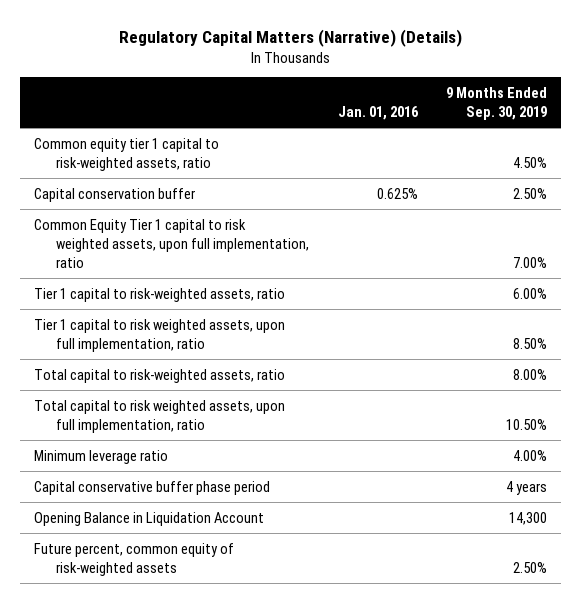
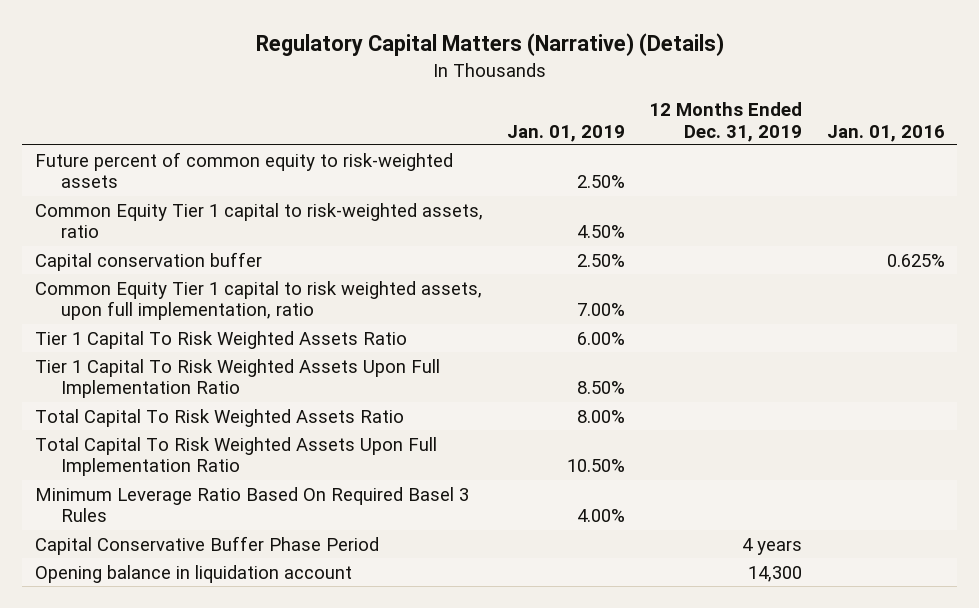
[445,86,547,120] 9 Months Ended Sep. 30, 2019 -> none
none -> [506,124,625,142] Jan. 01, 2019
none -> [649,101,803,142] 12 Months Ended Dec. 31, 2019
none -> [34,151,453,189] Future percent of common equity to risk-weighted assets
[34,137,220,171] Common equity tier 1 capital to risk-weighted assets, ratio -> [34,202,483,239] Common Equity Tier 1 capital to risk-weighted assets, ratio
[34,542,235,576] Future percent, common equity of risk-weighted assets -> none
[34,287,286,302] Tier 1 capital to risk-weighted assets, ratio -> [34,330,407,349] Tier 1 Capital To Risk Weighted Assets Ratio
[34,318,286,352] Tier 1 capital to risk weighted assets, upon full implementation, ratio -> [34,358,440,399] Tier 1 Capital To Risk Weighted Assets Upon Full Implementation Ratio
[34,368,286,383] Total capital to risk-weighted assets, ratio -> [34,408,404,427] Total Capital To Risk Weighted Assets Ratio
[34,399,286,433] Total capital to risk weighted assets, upon full implementation, ratio -> [34,436,437,477] Total Capital To Risk Weighted Assets Upon Full Implementation Ratio
[34,449,169,464] Minimum leverage ratio -> [34,486,469,523] Minimum Leverage Ratio Based On Required Basel 3 Rules
[34,480,271,495] Capital conservative buffer phase period -> [34,535,379,555] Capital Conservative Buffer Phase Period
[34,511,265,526] Opening Balance in Liquidation Account -> [34,564,352,583] Opening balance in liquidation account

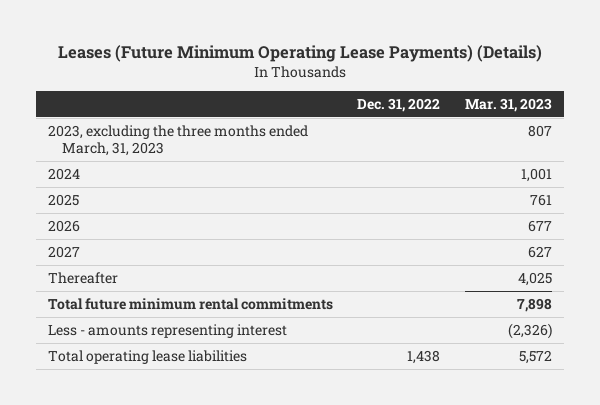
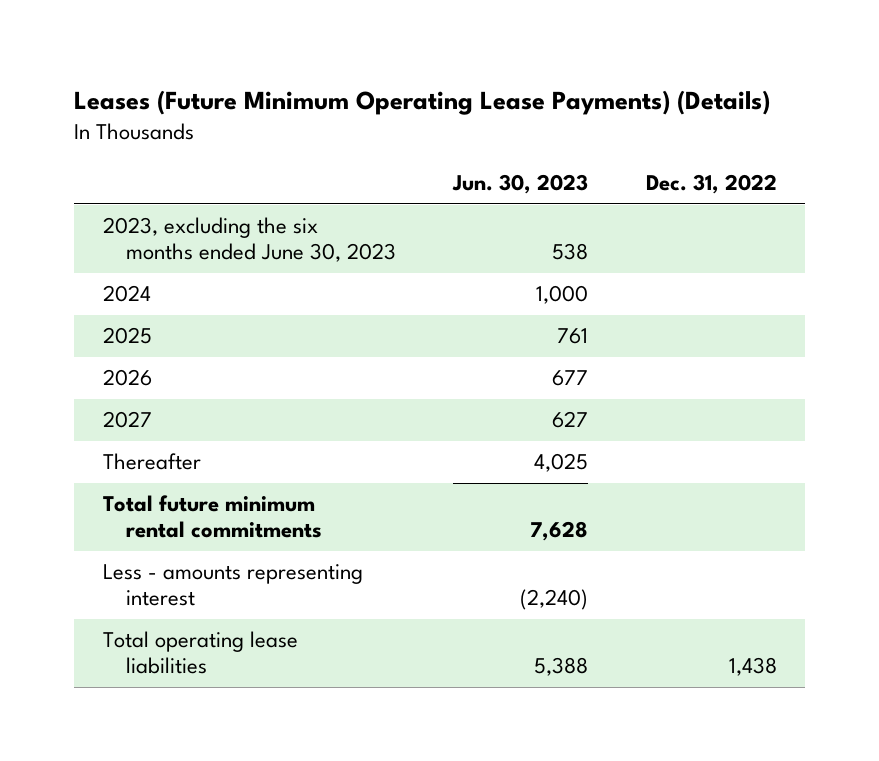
[464,98,552,113] Mar. 31, 2023 -> none
none -> [452,174,589,195] Jun. 30, 2023
[47,124,308,157] 2023, excluding the three months ended March, 31, 2023 -> [102,217,396,263] 2023, excluding the six months ended June 30, 2023

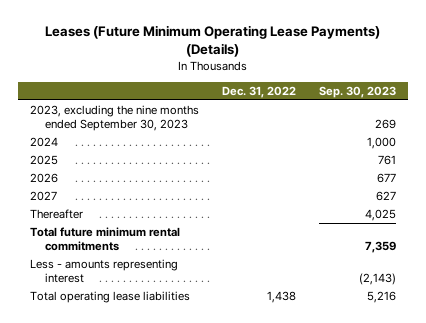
[452,174,589,195] Jun. 30, 2023 -> none
none -> [319,85,397,98] Sep. 30, 2023
[102,217,396,263] 2023, excluding the six months ended June 30, 2023 -> [29,105,199,131] 2023, excluding the nine months ended September 30, 2023

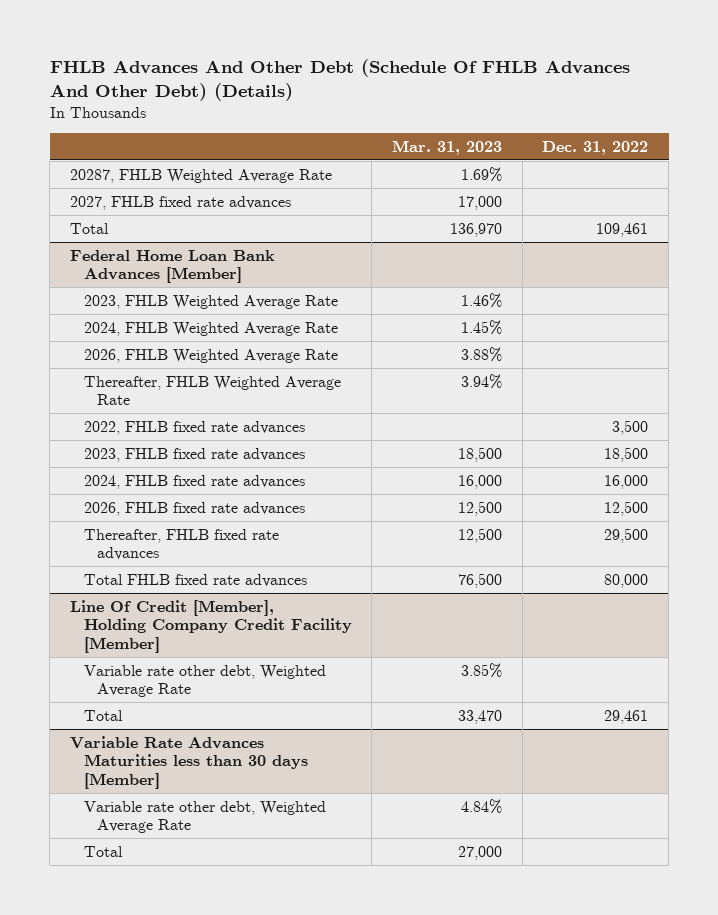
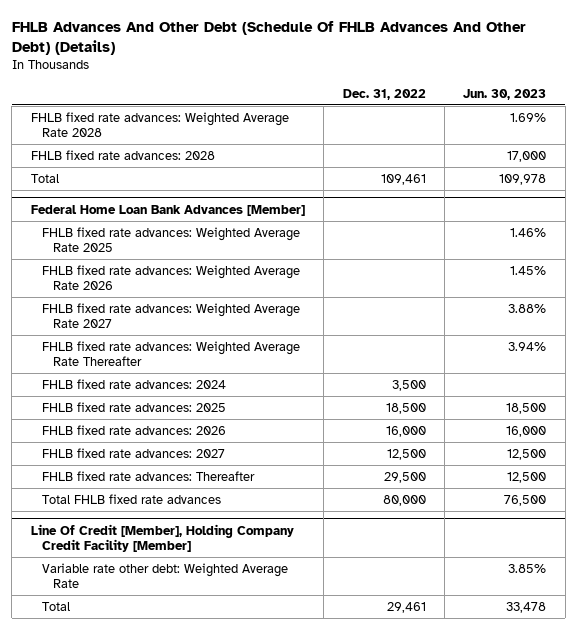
[391,139,502,155] Mar. 31, 2023 -> none
none -> [463,88,547,100] Jun. 30, 2023
[69,168,332,183] 20287, FHLB Weighted Average Rate -> [30,111,289,138] FHLB fixed rate advances: Weighted Average Rate 2028
[69,195,291,210] 2027, FHLB fixed rate advances -> [30,149,215,160] FHLB fixed rate advances: 2028
[83,294,338,309] 2023, FHLB Weighted Average Rate -> [41,226,300,253] FHLB fixed rate advances: Weighted Average Rate 2025
[83,321,338,336] 2024, FHLB Weighted Average Rate -> [41,264,300,291] FHLB fixed rate advances: Weighted Average Rate 2026
[83,348,338,363] 2026, FHLB Weighted Average Rate -> [41,302,300,329] FHLB fixed rate advances: Weighted Average Rate 2027
[83,375,341,406] Thereafter, FHLB Weighted Average Rate -> [41,340,300,367] FHLB fixed rate advances: Weighted Average Rate Thereafter
[83,420,305,435] 2022, FHLB fixed rate advances -> [41,378,226,389] FHLB fixed rate advances: 2024
[83,447,305,462] 2023, FHLB fixed rate advances -> [41,401,226,412] FHLB fixed rate advances: 2025
[83,474,305,489] 2024, FHLB fixed rate advances -> [41,424,226,435] FHLB fixed rate advances: 2026
[83,501,305,516] 2026, FHLB fixed rate advances -> [41,447,225,458] FHLB fixed rate advances: 2027
[83,528,279,561] Thereafter, FHLB fixed rate advances -> [41,470,255,481] FHLB fixed rate advances: Thereafter
[83,664,326,698] Variable rate other debt, Weighted Average Rate -> [41,562,288,589] Variable rate other debt: Weighted Average Rate
[69,735,308,790] Variable Rate Advances Maturities less than 30 days [Member] -> none
[83,800,326,834] Variable rate other debt, Weighted Average Rate -> none
[83,845,123,857] Total -> none

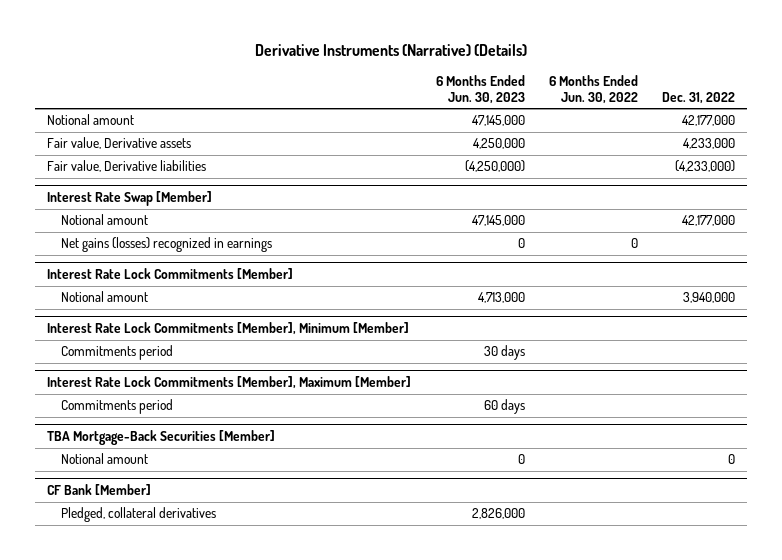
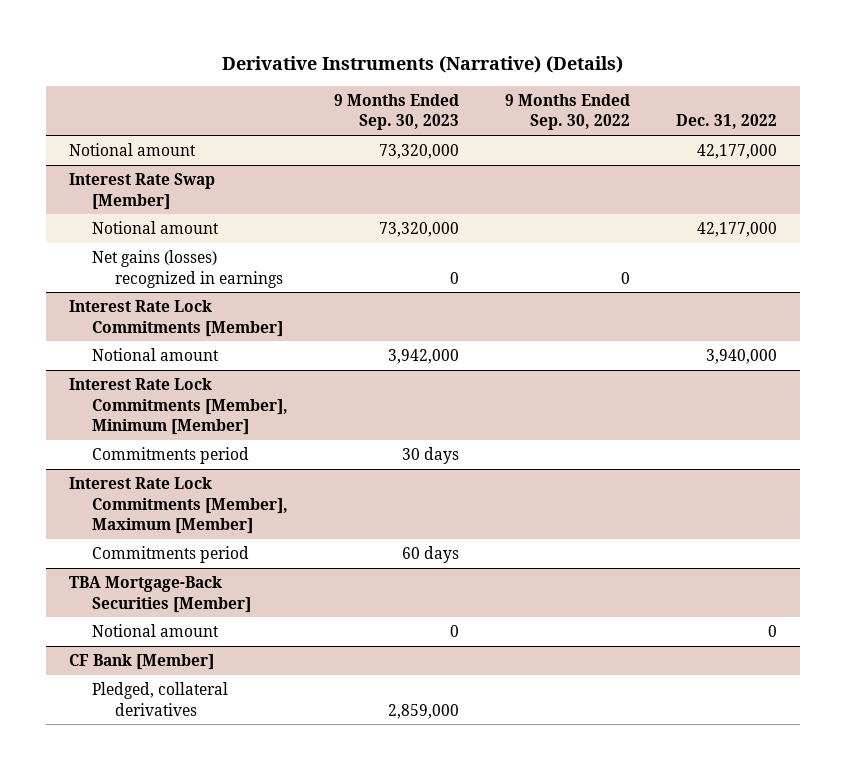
[435,75,525,105] 6 Months Ended Jun. 30, 2023 -> none
[548,75,638,105] 6 Months Ended Jun. 30, 2022 -> none
none -> [333,93,459,131] 9 Months Ended Sep. 30, 2023
none -> [504,93,630,131] 9 Months Ended Sep. 30, 2022
[47,137,192,150] Fair value, Derivative assets -> none
[47,160,207,173] Fair value, Derivative liabilities -> none

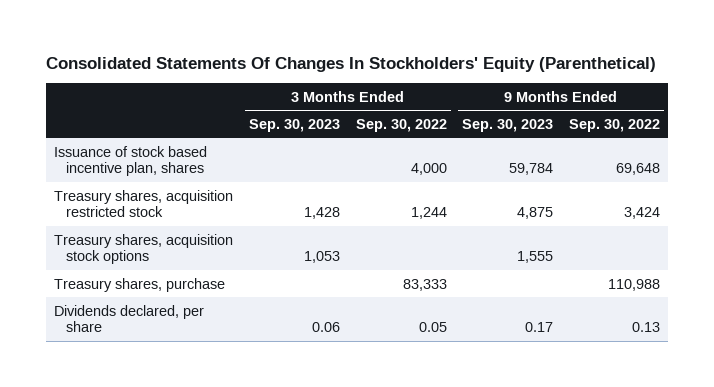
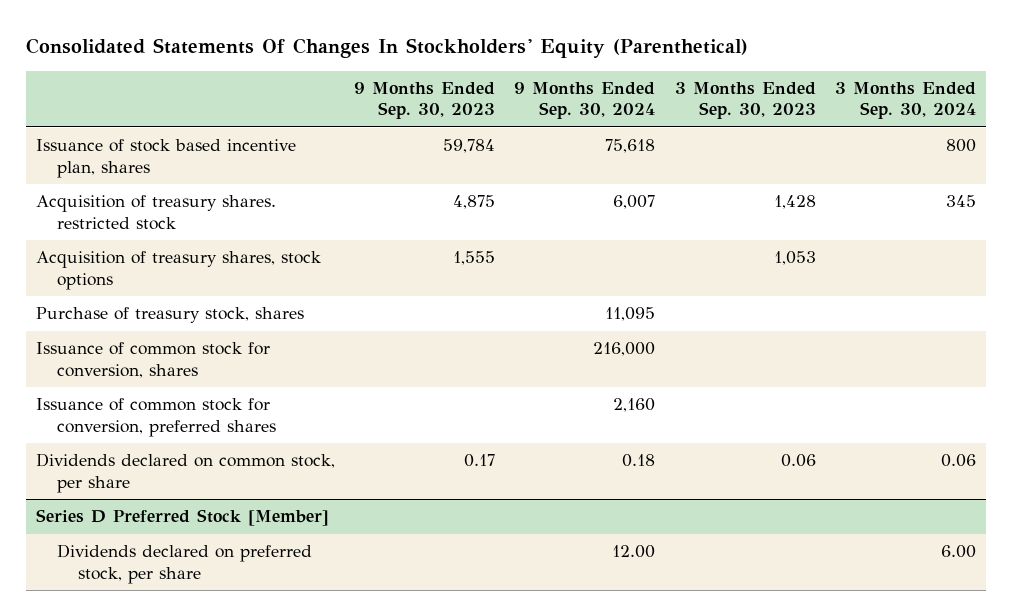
[355,118,447,132] Sep. 30, 2022 -> none
[569,118,661,132] Sep. 30, 2022 -> none
none -> [514,82,656,120] 9 Months Ended Sep. 30, 2024
none -> [835,82,977,120] 3 Months Ended Sep. 30, 2024
[53,189,233,218] Treasury shares, acquisition restricted stock -> [35,195,276,230] Acquisition of treasury shares. restricted stock
[53,233,233,265] Treasury shares, acquisition stock options -> [35,251,321,290] Acquisition of treasury shares, stock options
[53,277,225,292] Treasury shares, purchase -> [35,307,304,324] Purchase of treasury stock, shares
none -> [35,342,270,378] Issuance of common stock for conversion, shares
none -> [35,398,276,437] Issuance of common stock for conversion, preferred shares
[53,304,204,333] Dividends declared, per share -> [35,453,335,493] Dividends declared on common stock, per share
none -> [35,509,329,527] Series D Preferred Stock [Member]
none -> [56,544,312,584] Dividends declared on preferred stock, per share

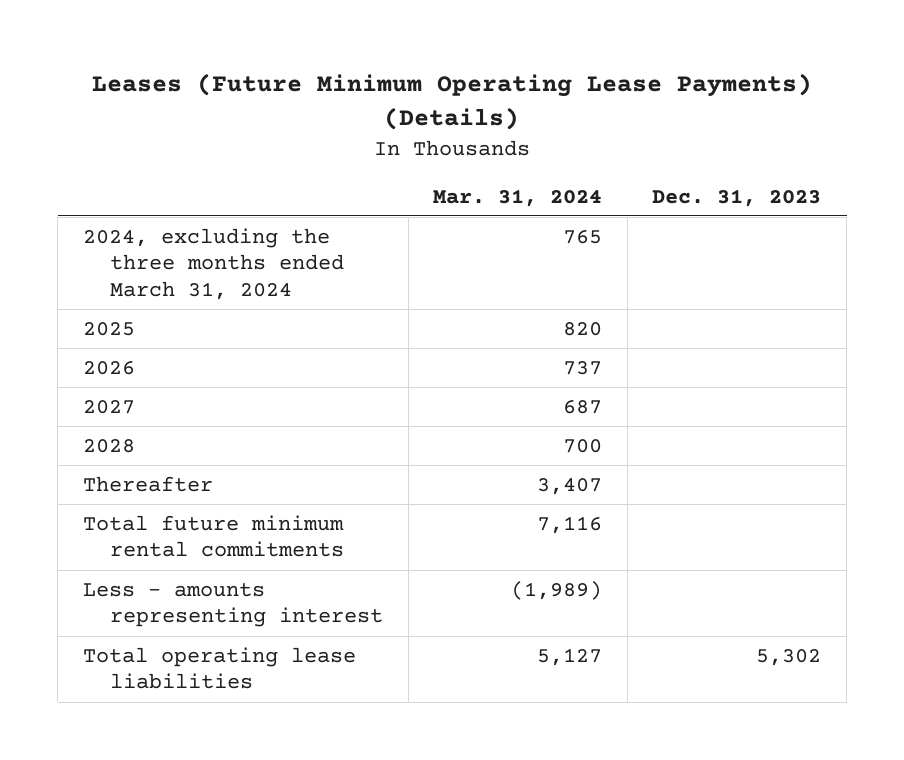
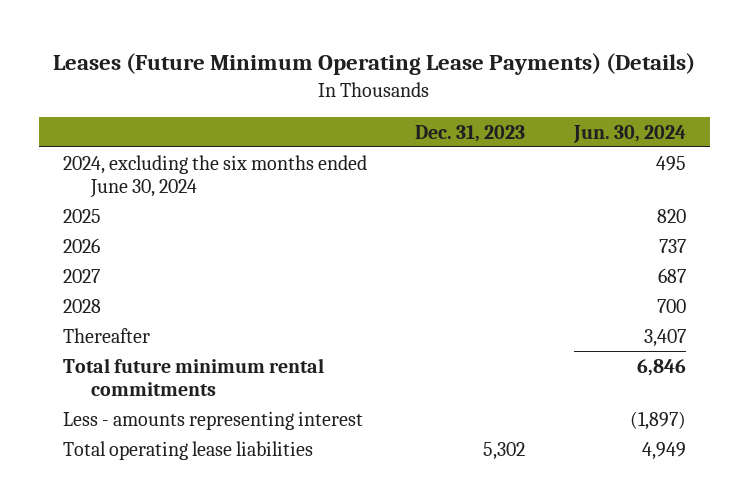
[433,188,603,207] Mar. 31, 2024 -> none
none -> [572,124,686,143] Jun. 30, 2024
[82,228,344,300] 2024, excluding the three months ended March 31, 2024 -> [63,154,368,199] 2024, excluding the six months ended June 30, 2024

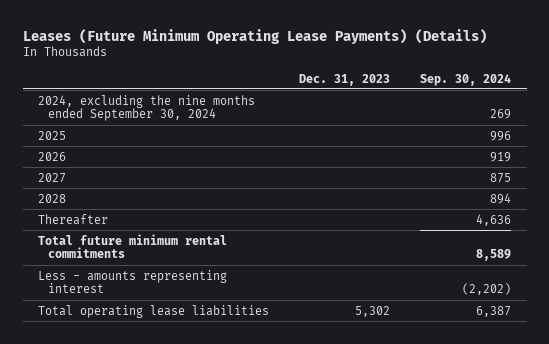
[572,124,686,143] Jun. 30, 2024 -> none
none -> [420,73,512,86] Sep. 30, 2024
[63,154,368,199] 2024, excluding the six months ended June 30, 2024 -> [37,94,255,122] 2024, excluding the nine months ended September 30, 2024

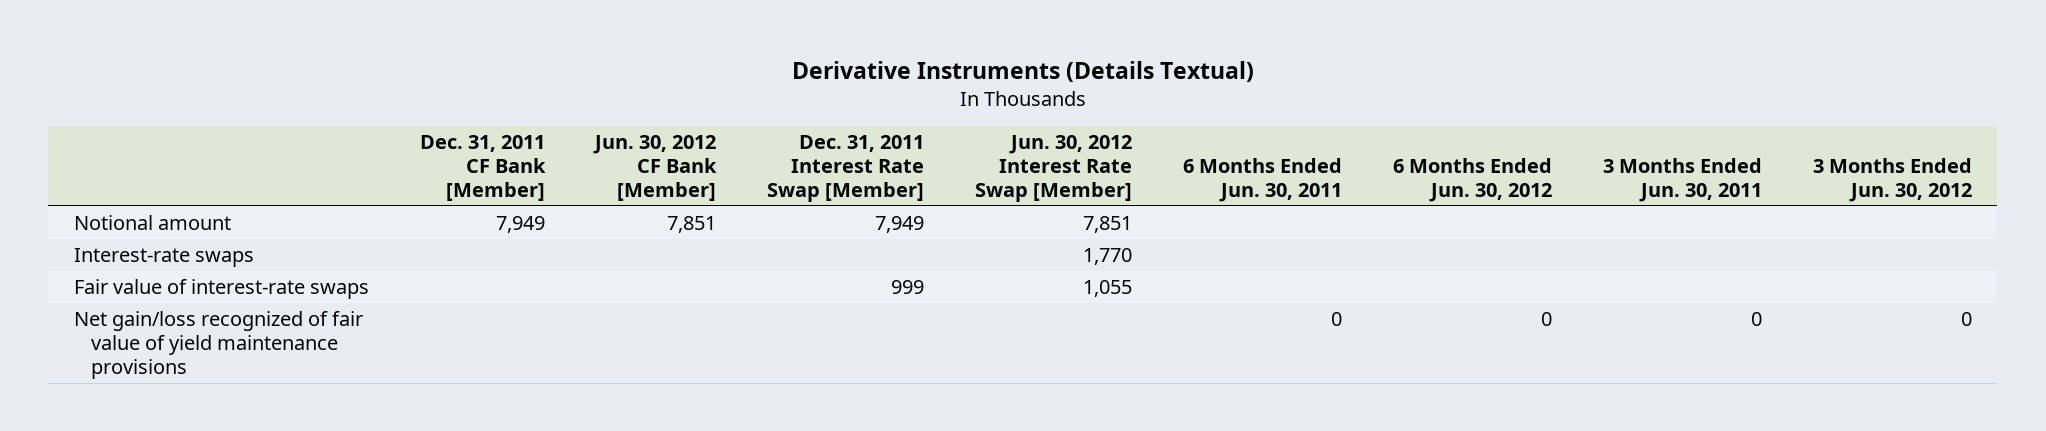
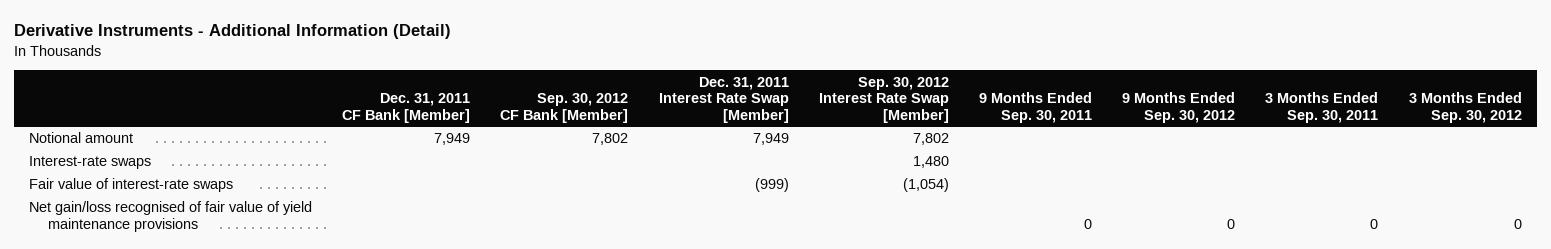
[791,61,1254,83] Derivative Instruments (Details Textual) -> [14,24,452,40] Derivative Instruments - Additional Information (Detail)
[593,135,718,201] Jun. 30, 2012 CF Bank [Member] -> none
[975,135,1133,202] Jun. 30, 2012 Interest Rate Swap [Member] -> none
[1183,158,1343,202] 6 Months Ended Jun. 30, 2011 -> none
[1393,158,1553,202] 6 Months Ended Jun. 30, 2012 -> none
[1603,158,1763,202] 3 Months Ended Jun. 30, 2011 -> none
[1813,158,1973,202] 3 Months Ended Jun. 30, 2012 -> none
none -> [500,93,629,124] Sep. 30, 2012 CF Bank [Member]
none -> [818,76,949,124] Sep. 30, 2012 Interest Rate Swap [Member]
none -> [979,92,1093,124] 9 Months Ended Sep. 30, 2011
none -> [1122,92,1236,124] 9 Months Ended Sep. 30, 2012
none -> [1265,92,1379,124] 3 Months Ended Sep. 30, 2011
none -> [1408,92,1522,124] 3 Months Ended Sep. 30, 2012
[891,280,925,295] 999 -> [754,178,789,193] (999)
[73,311,363,379] Net gain/loss recognized of fair value of yield maintenance provisions -> [29,201,313,232] Net gain/loss recognised of fair value of yield maintenance provisions

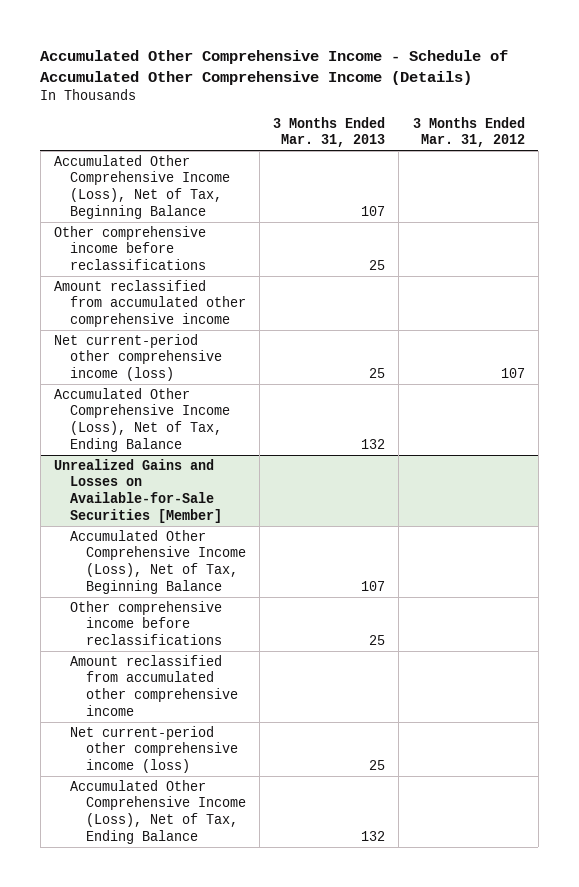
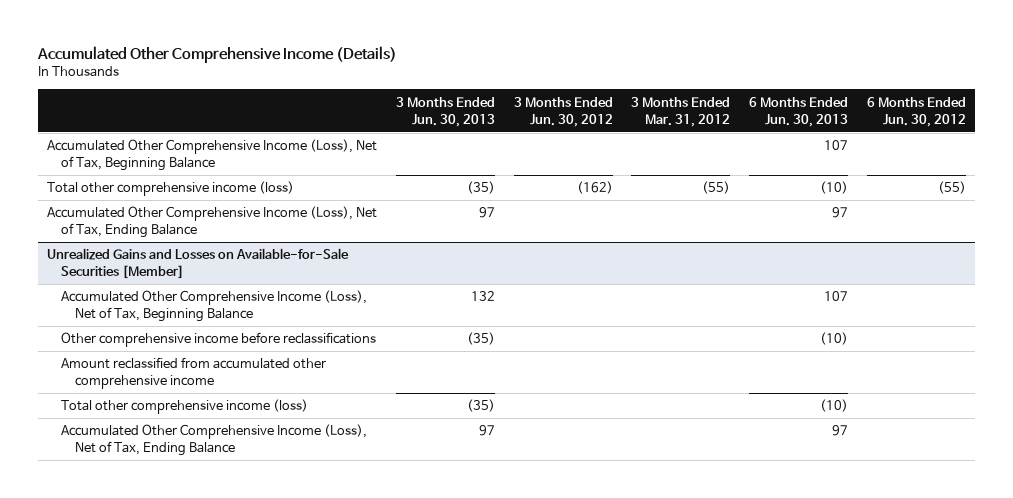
[40,49,509,85] Accumulated Other Comprehensive Income - Schedule of Accumulated Other Comprehensive Income (Details) -> [37,45,398,63] Accumulated Other Comprehensive Income (Details)
[273,116,386,148] 3 Months Ended Mar. 31, 2013 -> none
none -> [396,96,496,127] 3 Months Ended Jun. 30, 2013
none -> [513,96,613,127] 3 Months Ended Jun. 30, 2012
none -> [748,96,848,127] 6 Months Ended Jun. 30, 2013
none -> [866,96,966,127] 6 Months Ended Jun. 30, 2012
[53,225,206,271] Other comprehensive income before reclassifications -> none
[53,279,246,328] Amount reclassified from accumulated other comprehensive income -> none
[53,333,222,382] Net current-period other comprehensive income (loss) -> [47,181,295,197] Total other comprehensive income (loss)
[500,368,525,379] 107 -> [702,181,731,195] (55)
[69,725,238,774] Net current-period other comprehensive income (loss) -> [61,399,309,415] Total other comprehensive income (loss)

